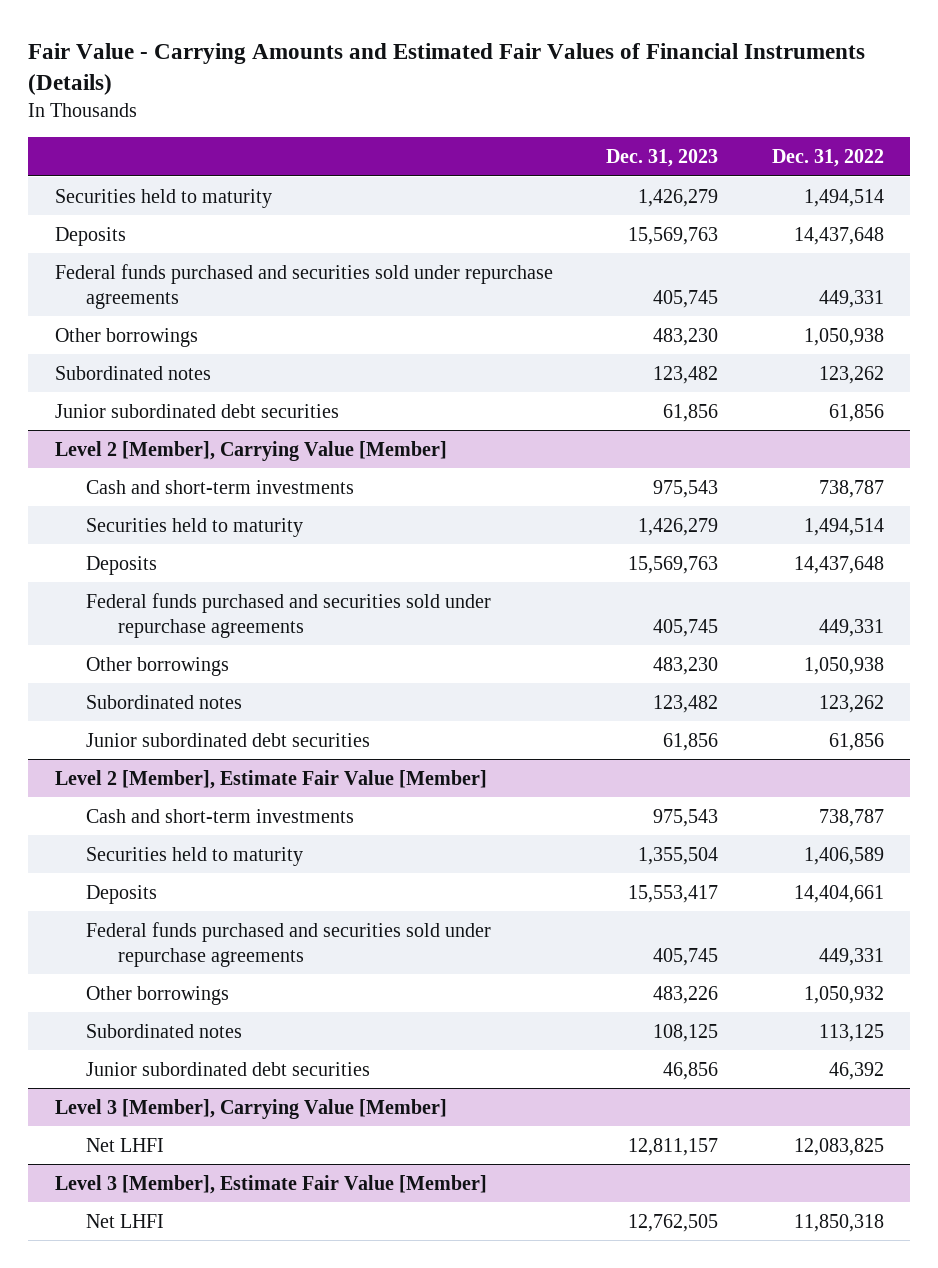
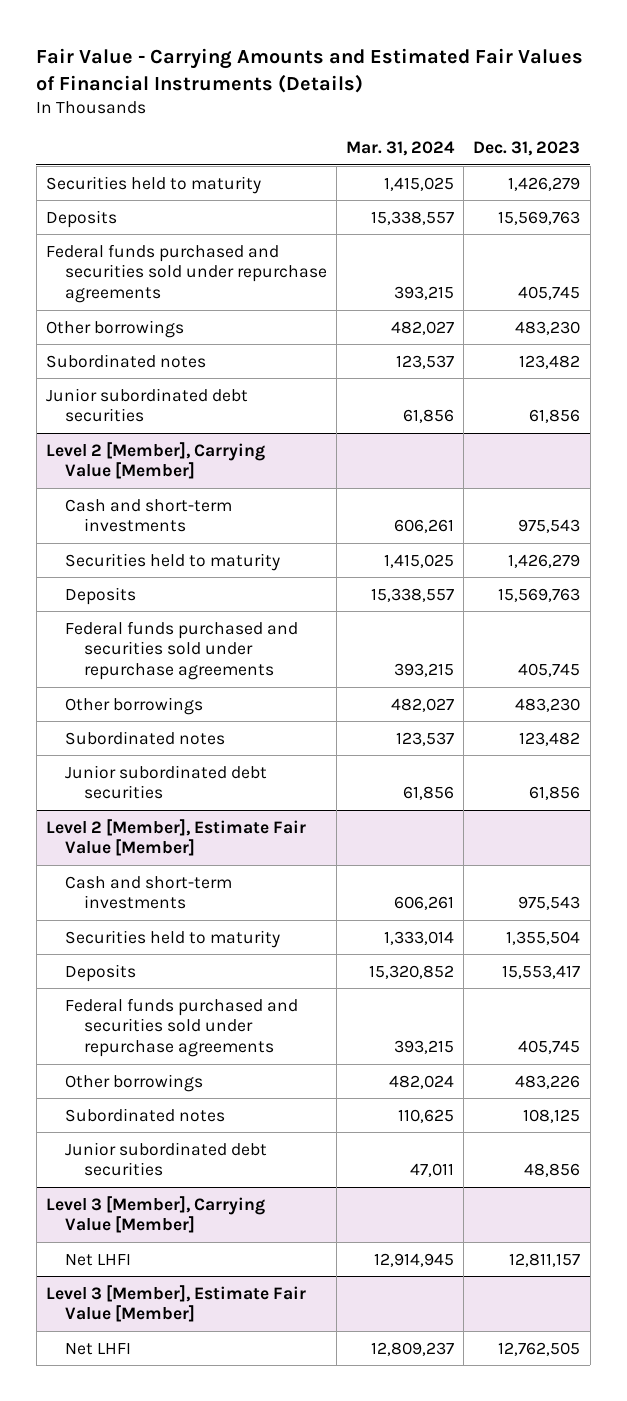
[771,148,884,167] Dec. 31, 2022 -> none
none -> [346,141,456,157] Mar. 31, 2024
[663,1061,719,1080] 46,856 -> [524,1163,581,1178] 48,856

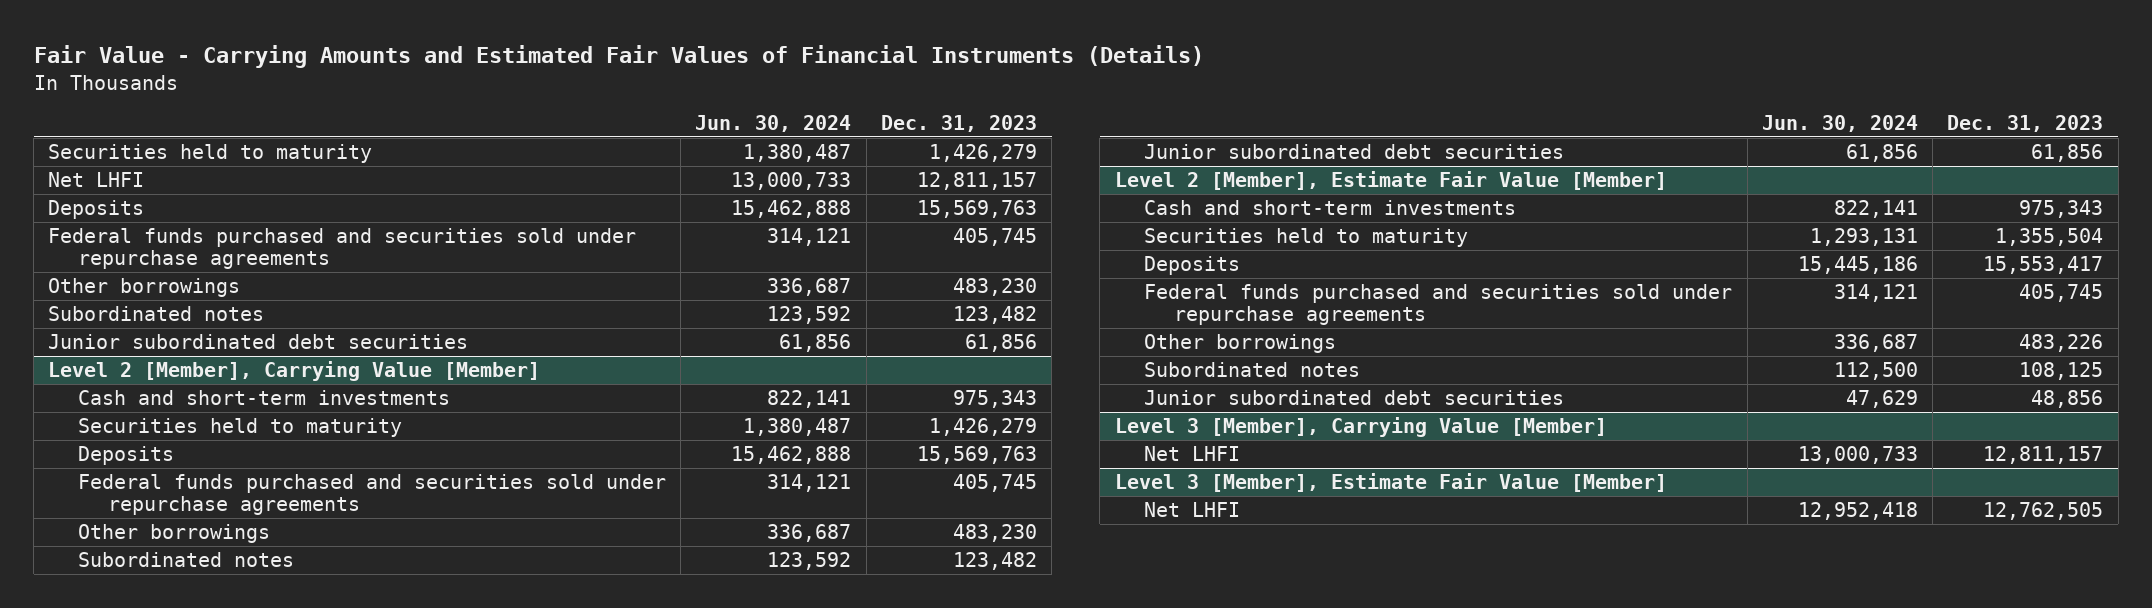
[346,141,456,157] Mar. 31, 2024 -> none
none -> [695,114,852,132] Jun. 30, 2024
none -> [48,172,145,188] Net LHFI
[518,519,581,534] 975,543 -> [952,390,1037,409] 975,343
[518,896,581,911] 975,543 -> [2019,200,2104,219] 975,343

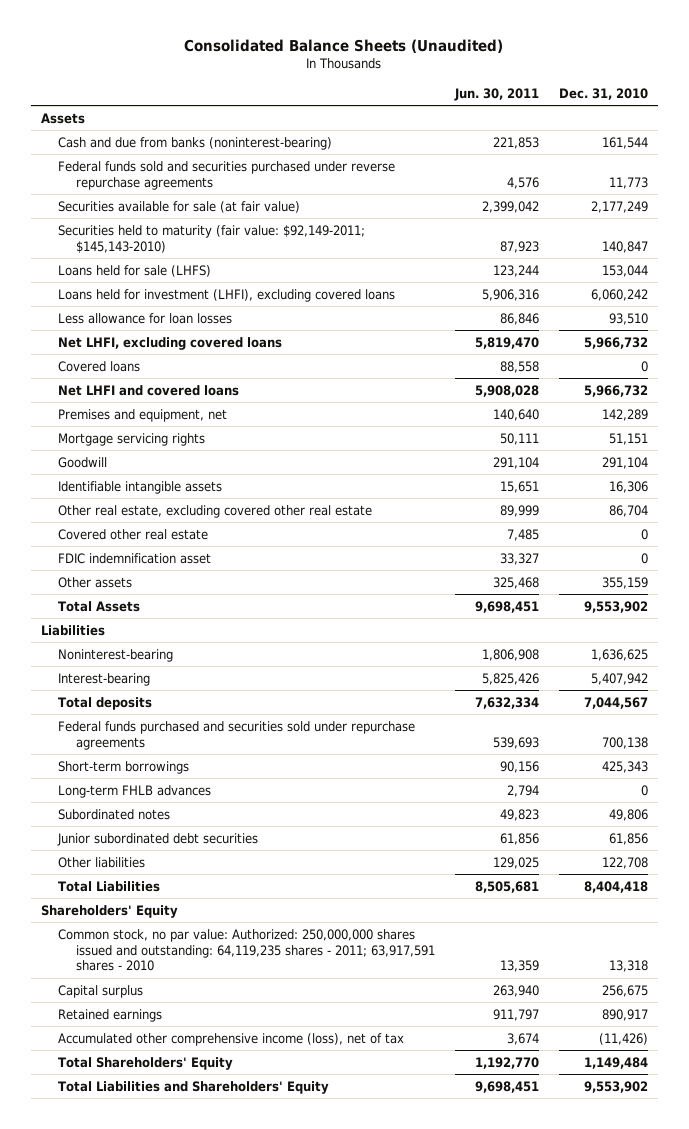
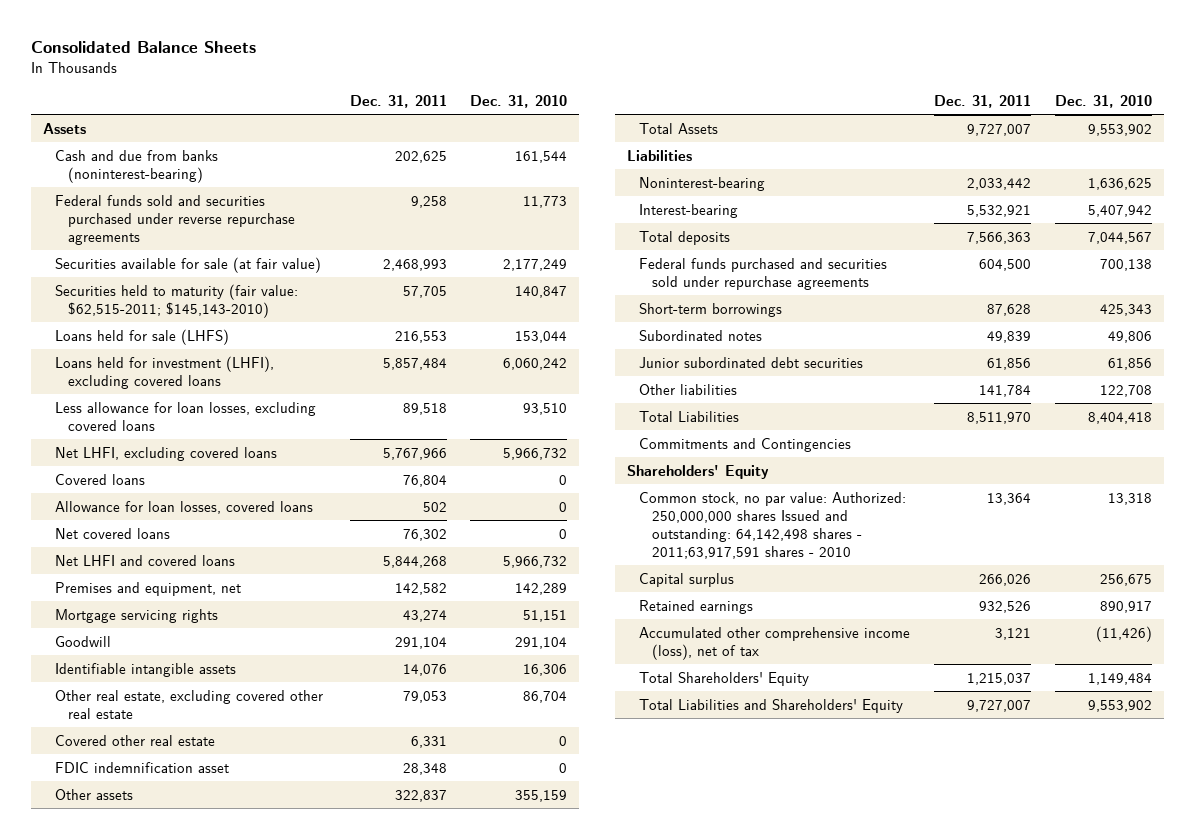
[184,38,504,53] Consolidated Balance Sheets (Unaudited) -> [30,41,256,54] Consolidated Balance Sheets
[453,87,539,101] Jun. 30, 2011 -> none
none -> [349,94,447,108] Dec. 31, 2011
[58,224,366,253] Securities held to maturity (fair value: $92,149-2011; $145,143-2010) -> [55,283,299,318] Securities held to maturity (fair value: $62,515-2011; $145,143-2010)
[58,312,233,324] Less allowance for loan losses -> [55,401,317,431] Less allowance for loan losses, excluding covered loans
none -> [55,500,314,514] Allowance for loan losses, covered loans
none -> [55,527,171,539] Net covered loans
[58,784,212,798] Long-term FHLB advances -> none
none -> [639,437,852,452] Commitments and Contingencies
[58,928,435,972] Common stock, no par value: Authorized: 250,000,000 shares issued and outstanding: 64,119,235 shares - 2011; 63,917,591 shares - 2010 -> [639,491,907,559] Common stock, no par value: Authorized: 250,000,000 shares Issued and outstanding: 64,142,498 shares - 2011;63,917,591 shares - 2010

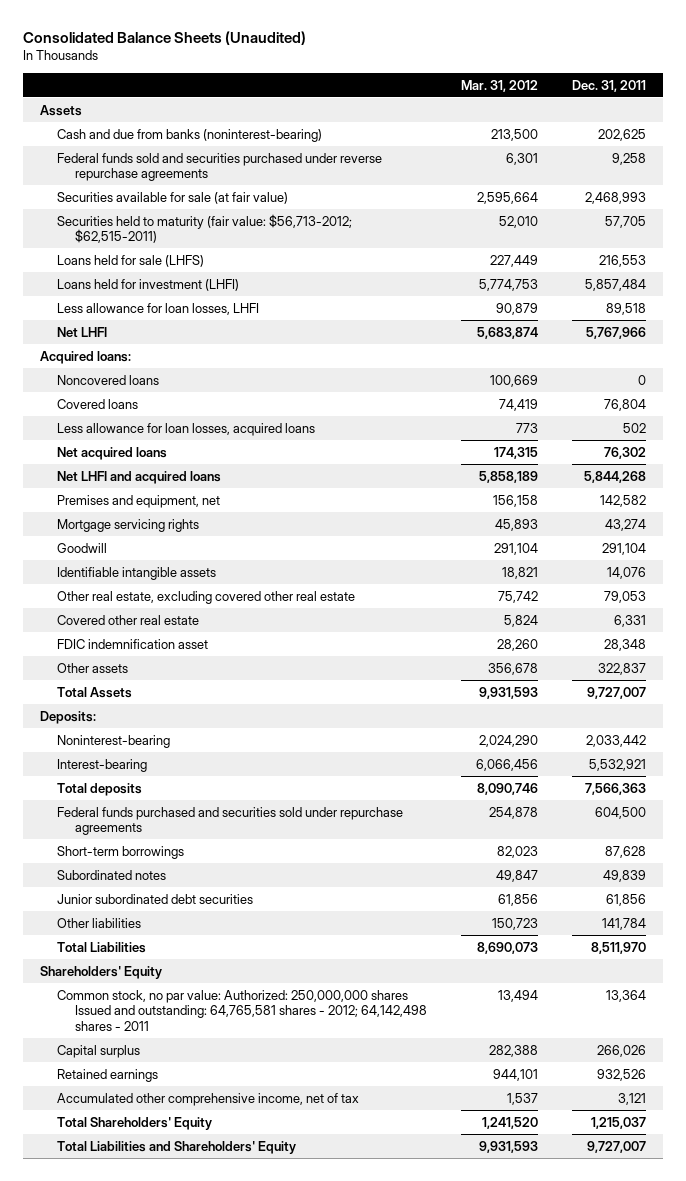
[30,41,256,54] Consolidated Balance Sheets -> [22,30,306,45] Consolidated Balance Sheets (Unaudited)
[470,94,568,108] Dec. 31, 2010 -> none
none -> [461,79,539,92] Mar. 31, 2012
[55,283,299,318] Securities held to maturity (fair value: $62,515-2011; $145,143-2010) -> [57,213,353,244] Securities held to maturity (fair value: $56,713-2012; $62,515-2011)
[55,355,275,389] Loans held for investment (LHFI), excluding covered loans -> [57,278,240,291] Loans held for investment (LHFI)
[55,401,317,431] Less allowance for loan losses, excluding covered loans -> [57,302,260,315] Less allowance for loan losses, LHFI
[55,446,278,461] Net LHFI, excluding covered loans -> [57,326,108,337] Net LHFI
none -> [39,350,131,364] Acquired loans:
none -> [57,374,160,385] Noncovered loans
[55,500,314,514] Allowance for loan losses, covered loans -> [57,422,316,436] Less allowance for loan losses, acquired loans
[55,527,171,539] Net covered loans -> [57,446,168,460] Net acquired loans
[55,554,236,566] Net LHFI and covered loans -> [57,470,222,484] Net LHFI and acquired loans
[626,149,692,161] Liabilities -> none
none -> [39,710,96,724] Deposits:
[639,437,852,452] Commitments and Contingencies -> none
[639,491,907,559] Common stock, no par value: Authorized: 250,000,000 shares Issued and outstanding: 64,142,498 shares - 2011;63,917,591 shares - 2010 -> [57,989,428,1031] Common stock, no par value: Authorized: 250,000,000 shares Issued and outstanding: 64,765,581 shares - 2012; 64,142,498 shares - 2011
[639,626,911,660] Accumulated other comprehensive income (loss), net of tax -> [57,1092,360,1106] Accumulated other comprehensive income, net of tax

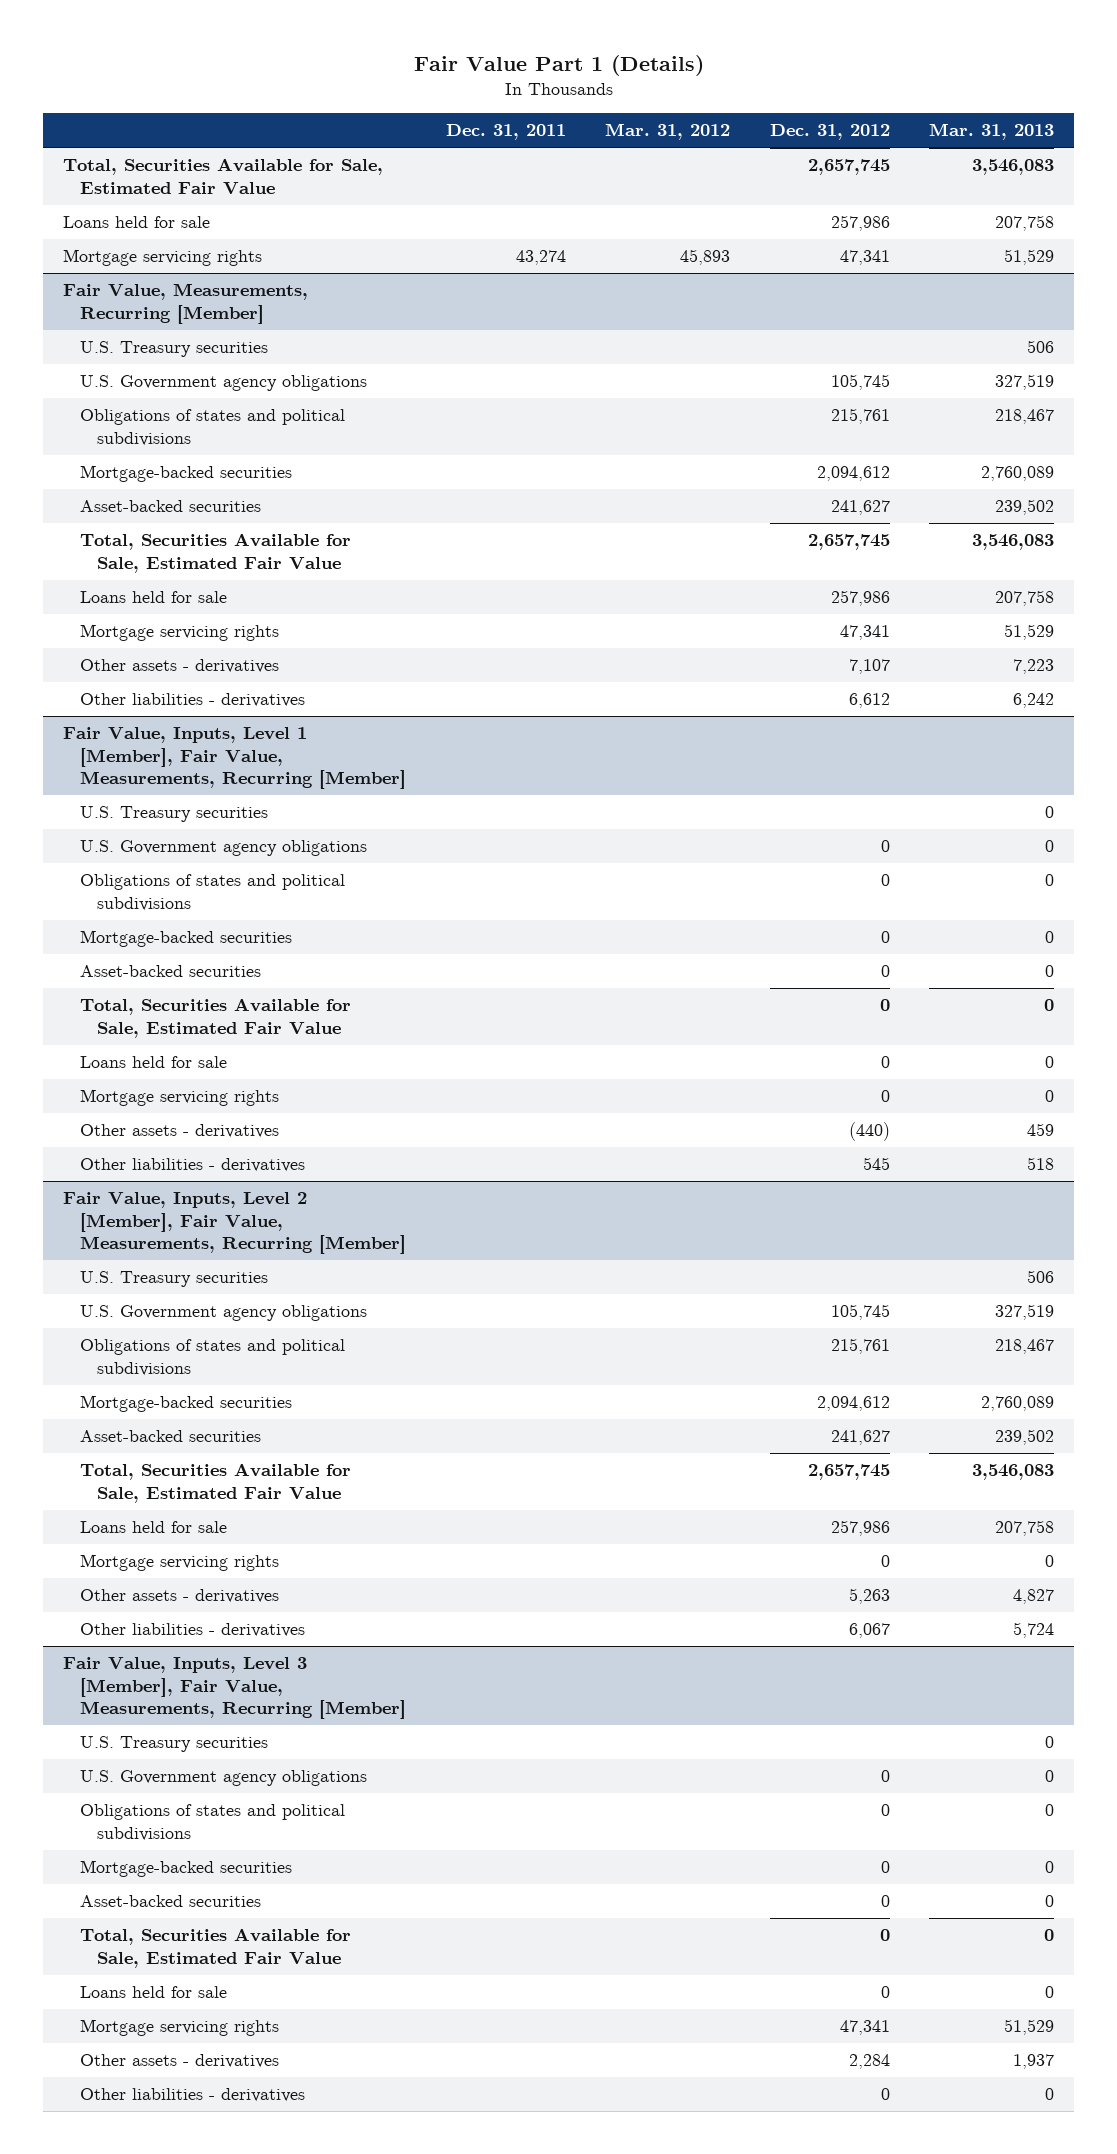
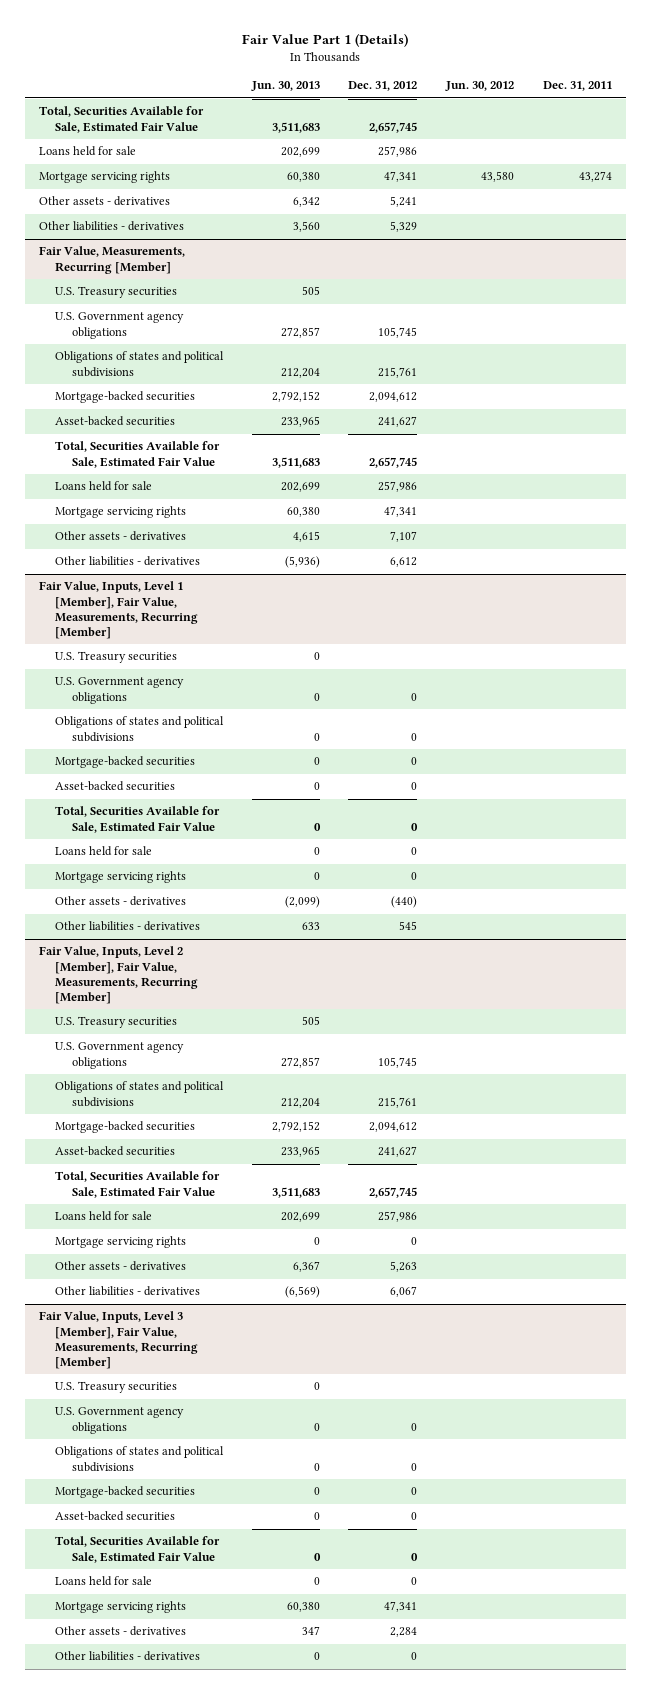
[605,123,731,141] Mar. 31, 2012 -> none
[929,123,1055,141] Mar. 31, 2013 -> none
none -> [250,81,320,92] Jun. 30, 2013
none -> [445,81,515,92] Jun. 30, 2012
none -> [38,196,170,207] Other assets - derivatives
none -> [38,221,184,232] Other liabilities - derivatives

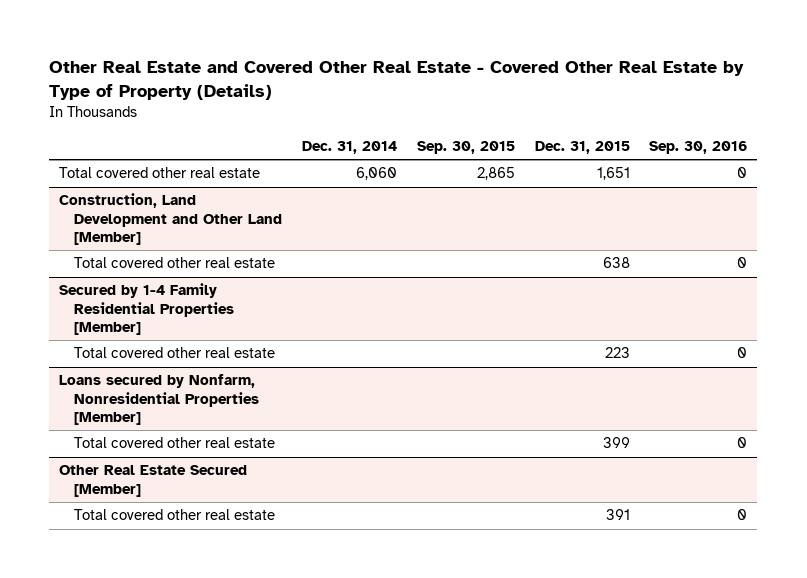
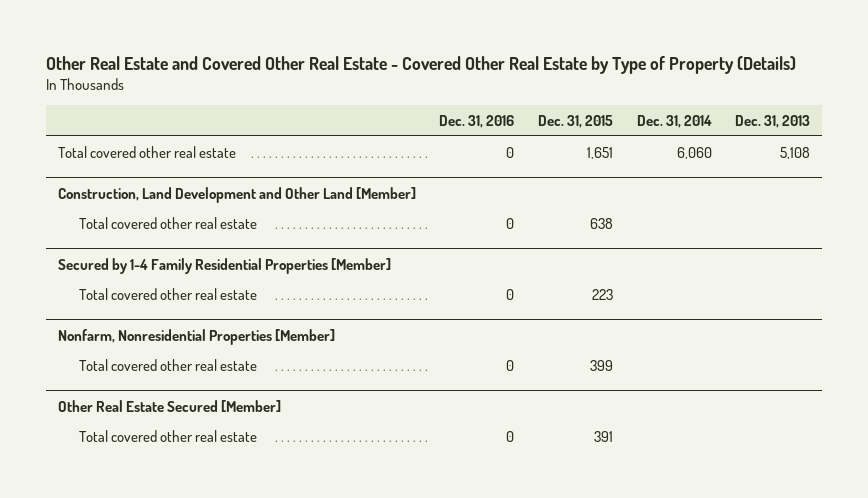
[416,140,515,154] Sep. 30, 2015 -> none
[649,140,748,154] Sep. 30, 2016 -> none
none -> [439,115,515,129] Dec. 31, 2016
none -> [735,115,811,129] Dec. 31, 2013
[59,374,260,425] Loans secured by Nonfarm, Nonresidential Properties [Member] -> [57,328,335,345] Nonfarm, Nonresidential Properties [Member]

